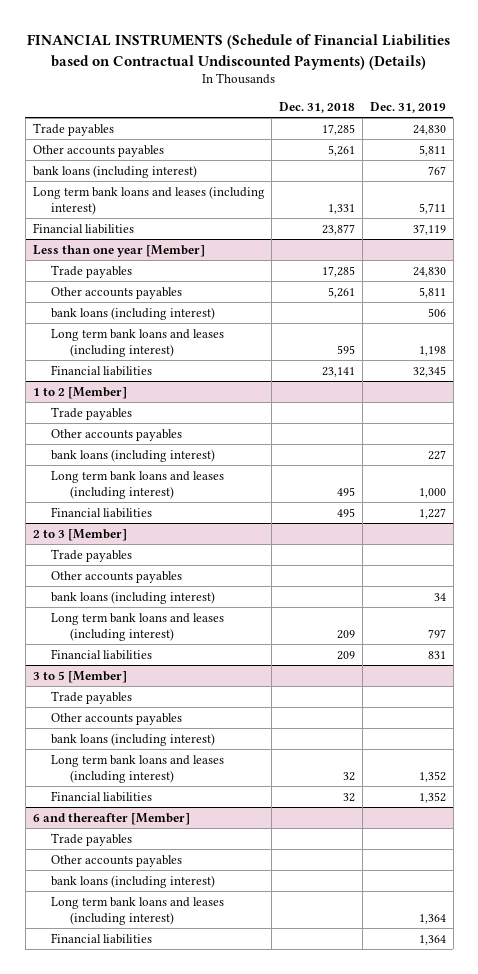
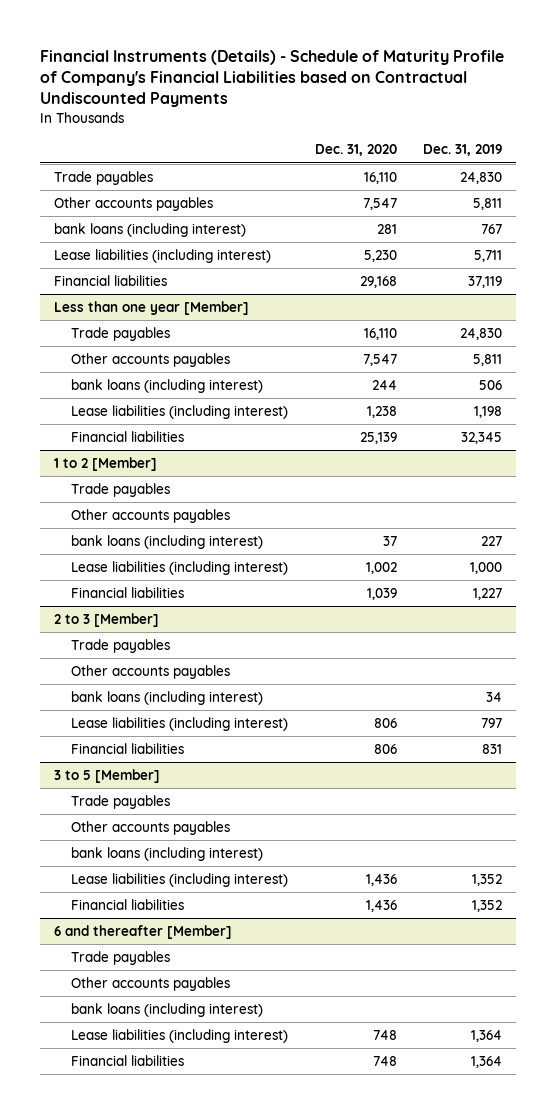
[27,34,451,70] FINANCIAL INSTRUMENTS (Schedule of Financial Liabilities based on Contractual Undiscounted Payments) (Details) -> [40,49,505,108] Financial Instruments (Details) - Schedule of Maturity Profile of Company's Financial Liabilities based on Contractual Undiscounted Payments
[279,101,356,113] Dec. 31, 2018 -> none
none -> [314,144,397,157] Dec. 31, 2020
[32,185,265,215] Long term bank loans and leases (including interest) -> [53,249,271,264] Lease liabilities (including interest)
[51,328,225,357] Long term bank loans and leases (including interest) -> [70,405,288,420] Lease liabilities (including interest)
[51,470,225,499] Long term bank loans and leases (including interest) -> [70,561,288,576] Lease liabilities (including interest)
[51,612,225,641] Long term bank loans and leases (including interest) -> [70,717,288,732] Lease liabilities (including interest)
[51,754,225,783] Long term bank loans and leases (including interest) -> [70,873,288,888] Lease liabilities (including interest)
[51,896,225,925] Long term bank loans and leases (including interest) -> [70,1029,288,1044] Lease liabilities (including interest)

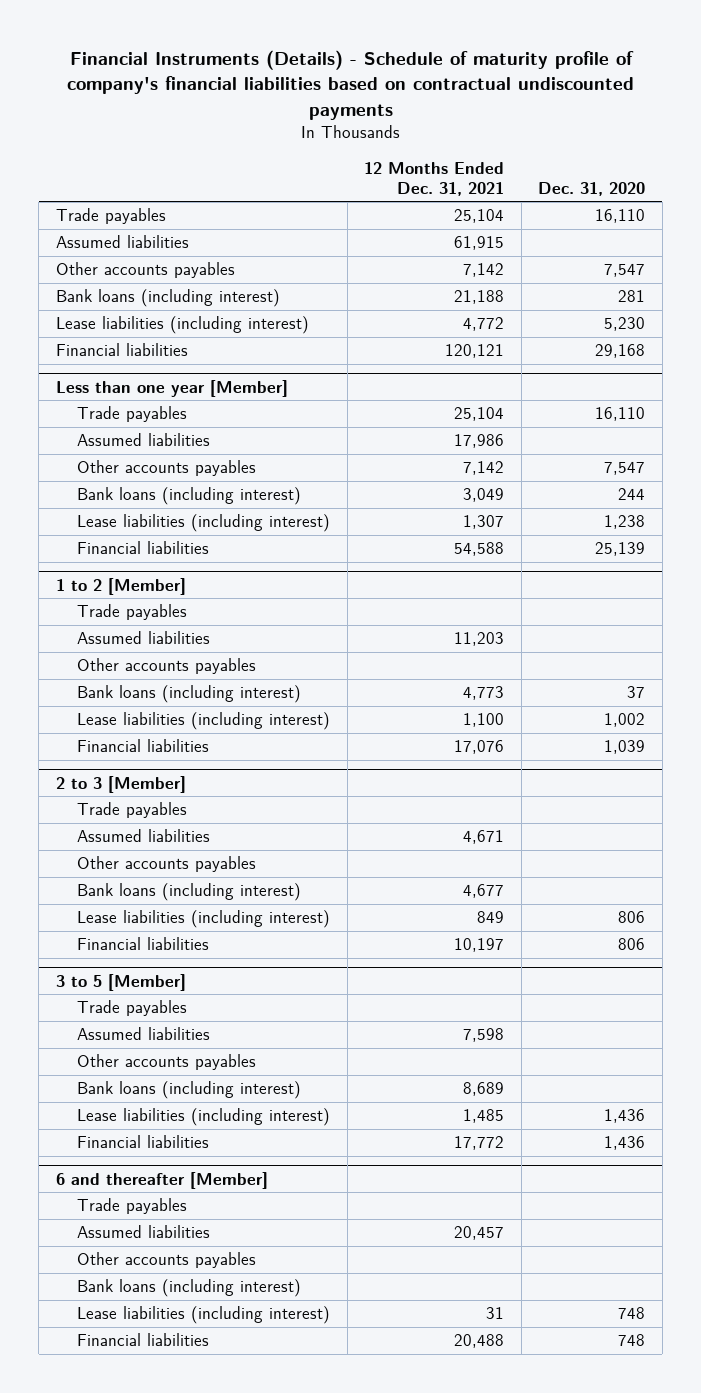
[40,49,505,108] Financial Instruments (Details) - Schedule of Maturity Profile of Company's Financial Liabilities based on Contractual Undiscounted Payments -> [66,49,634,121] Financial Instruments (Details) - Schedule of maturity profile of company's financial liabilities based on contractual undiscounted payments
[423,144,503,157] Dec. 31, 2019 -> none
none -> [364,162,505,196] 12 Months Ended Dec. 31, 2021
none -> [55,235,189,249] Assumed liabilities
[53,223,246,238] bank loans (including interest) -> [55,289,280,308] Bank loans (including interest)
none -> [77,433,211,447] Assumed liabilities
[70,379,263,394] bank loans (including interest) -> [77,487,302,506] Bank loans (including interest)
none -> [77,631,211,645] Assumed liabilities
[70,535,263,550] bank loans (including interest) -> [77,685,302,704] Bank loans (including interest)
none -> [77,829,211,843] Assumed liabilities
[70,691,263,706] bank loans (including interest) -> [77,883,302,902] Bank loans (including interest)
none -> [77,1027,211,1041] Assumed liabilities
[70,847,263,862] bank loans (including interest) -> [77,1081,302,1100] Bank loans (including interest)
none -> [77,1225,211,1239] Assumed liabilities
[70,1003,263,1018] bank loans (including interest) -> [77,1279,302,1298] Bank loans (including interest)

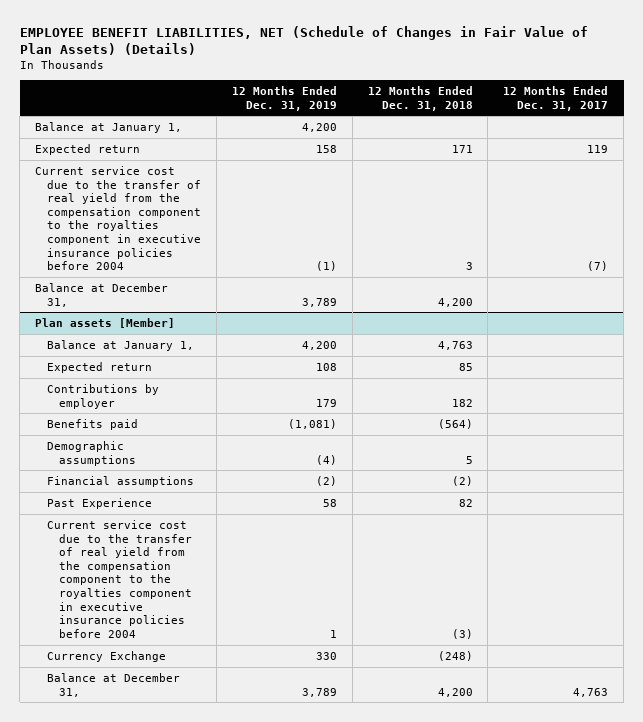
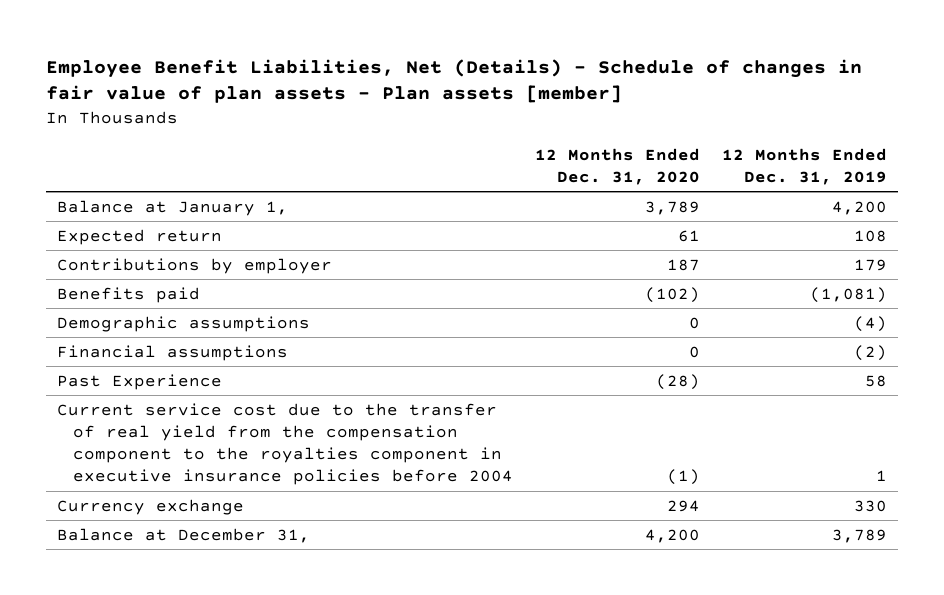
[19,25,588,56] EMPLOYEE BENEFIT LIABILITIES, NET (Schedule of Changes in Fair Value of Plan Assets) (Details) -> [45,58,862,104] Employee Benefit Liabilities, Net (Details) - Schedule of changes in fair value of plan assets - Plan assets [member]
[367,85,473,111] 12 Months Ended Dec. 31, 2018 -> none
[503,85,609,111] 12 Months Ended Dec. 31, 2017 -> none
none -> [535,147,701,185] 12 Months Ended Dec. 31, 2020
[35,143,141,155] Expected return -> none
[35,165,202,271] Current service cost due to the transfer of real yield from the compensation component to the royalties component in executive insurance policies before 2004 -> none
[35,282,169,307] Balance at December 31, -> none
[35,317,176,328] Plan assets [Member] -> none
[47,339,195,351] Balance at January 1, -> none
[47,650,167,662] Currency Exchange -> [56,498,244,515] Currency exchange

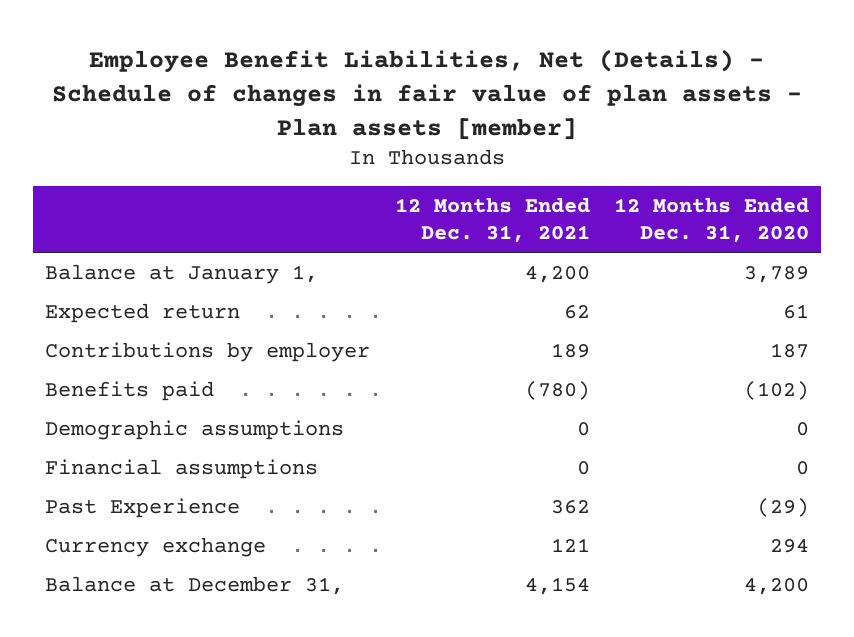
[722,147,888,185] 12 Months Ended Dec. 31, 2019 -> none
none -> [394,197,590,243] 12 Months Ended Dec. 31, 2021
[56,402,514,485] Current service cost due to the transfer of real yield from the compensation component to the royalties component in executive insurance policies before 2004 -> none
[656,373,701,390] (28) -> [757,498,810,518] (29)

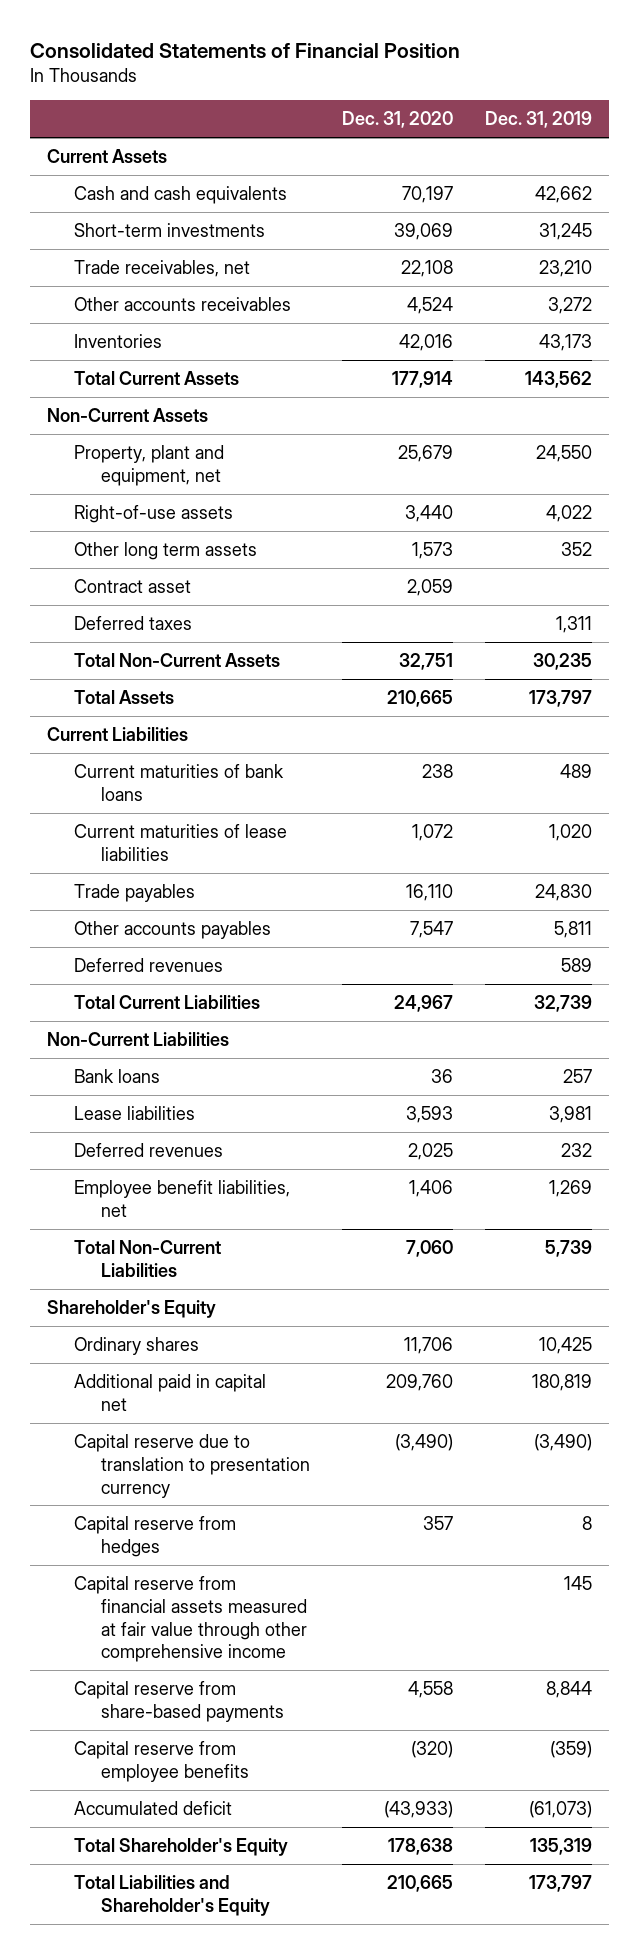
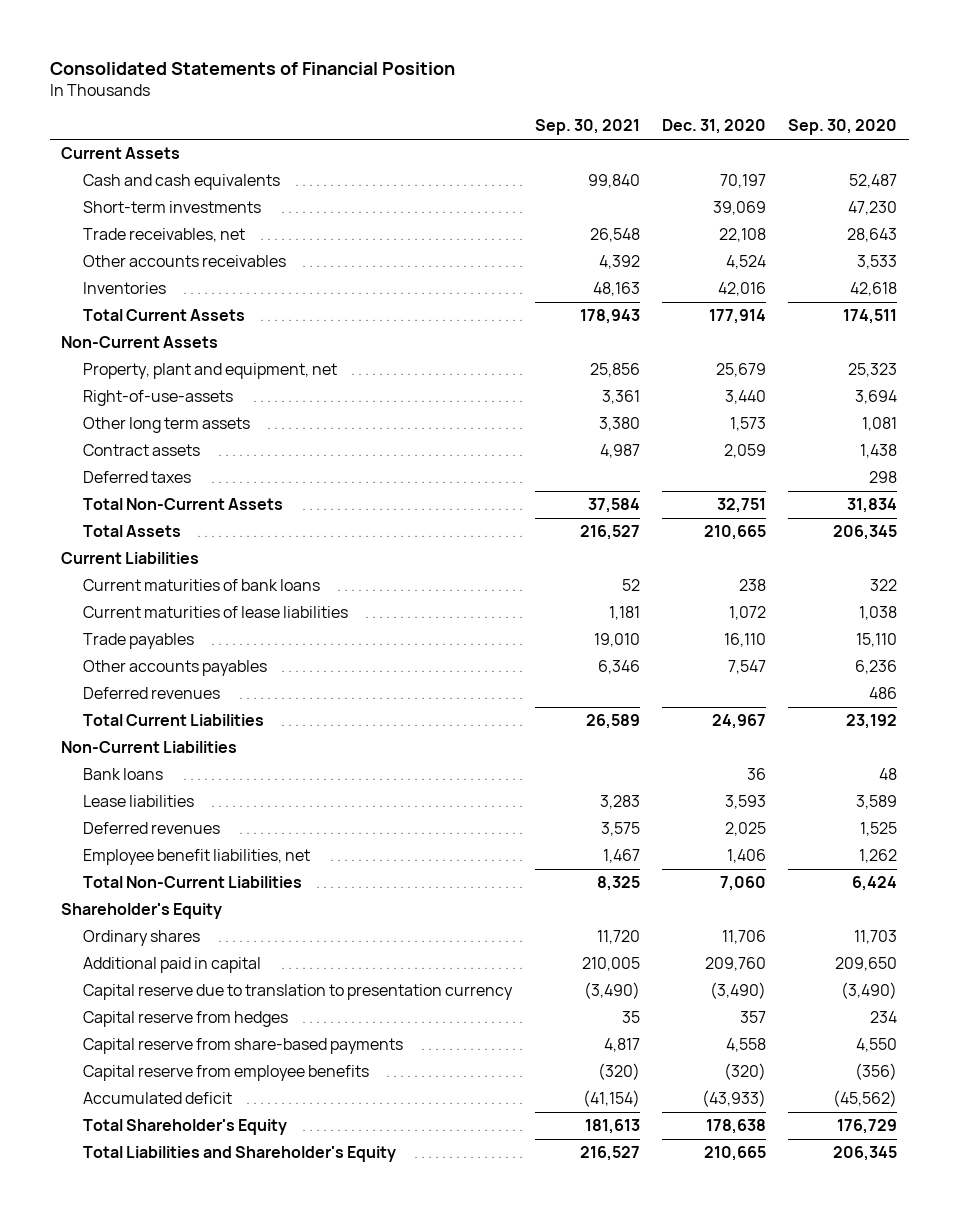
[485,111,593,129] Dec. 31, 2019 -> none
none -> [534,119,640,136] Sep. 30, 2021
none -> [788,119,898,136] Sep. 30, 2020
[73,504,233,523] Right-of-use assets -> [83,390,234,407] Right-of-use-assets
[73,578,191,593] Contract asset -> [83,444,201,457] Contract assets
[73,1373,266,1411] Additional paid in capital net -> [83,957,262,974] Additional paid in capital
[73,1575,308,1663] Capital reserve from financial assets measured at fair value through other comprehensive income -> none

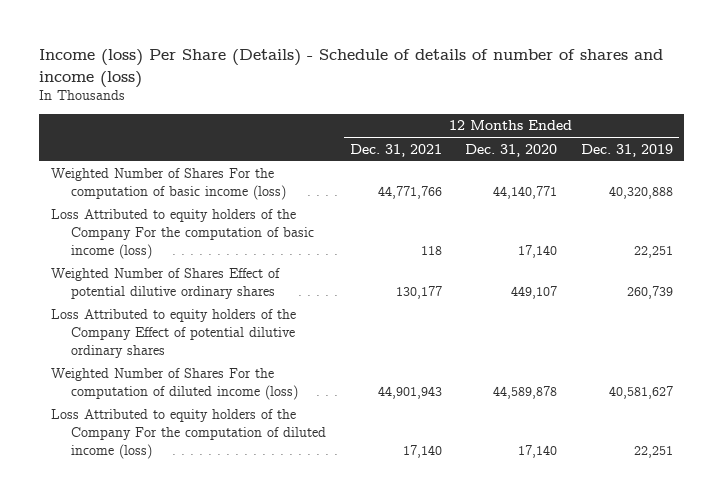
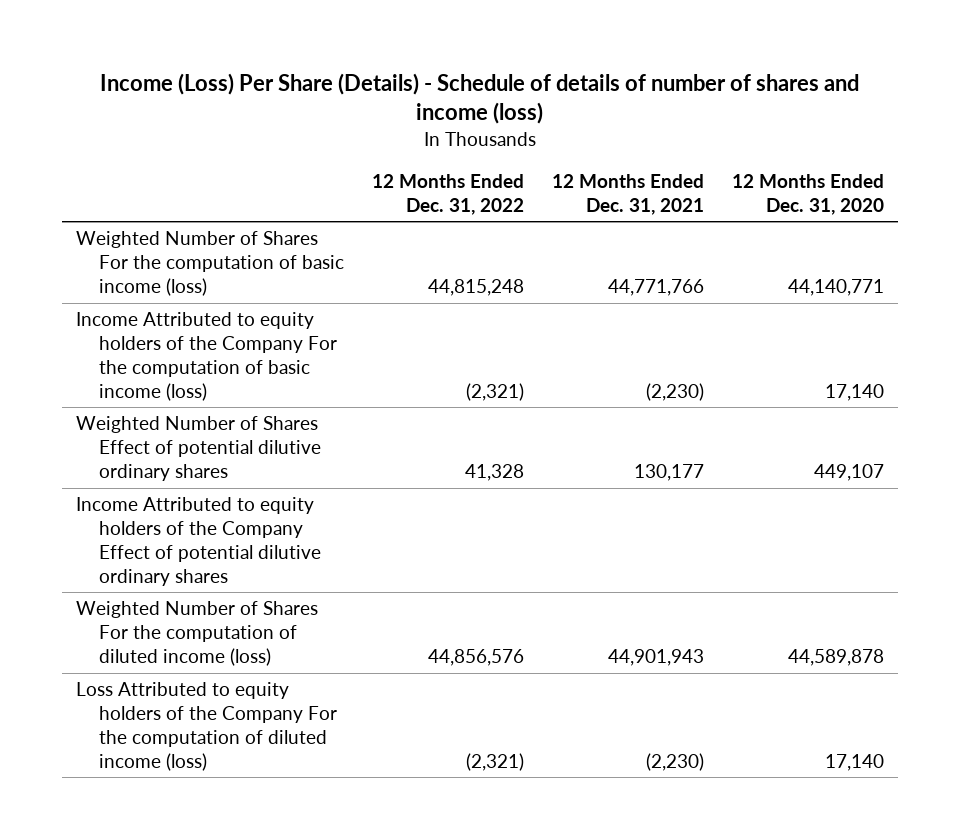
[38,49,663,88] Income (loss) Per Share (Details) - Schedule of details of number of shares and income (loss) -> [99,72,859,125] Income (Loss) Per Share (Details) - Schedule of details of number of shares and income (loss)
[580,143,673,157] Dec. 31, 2019 -> none
none -> [371,173,524,215] 12 Months Ended Dec. 31, 2022
[50,209,315,259] Loss Attributed to equity holders of the Company For the computation of basic income (loss) -> [75,312,338,401] Income Attributed to equity holders of the Company For the computation of basic income (loss)
[420,245,442,255] 118 -> [645,382,704,401] (2,230)
[50,309,296,358] Loss Attributed to equity holders of the Company Effect of potential dilutive ordinary shares -> [75,497,322,586] Income Attributed to equity holders of the Company Effect of potential dilutive ordinary shares
[402,444,442,458] 17,140 -> [645,752,704,771] (2,230)

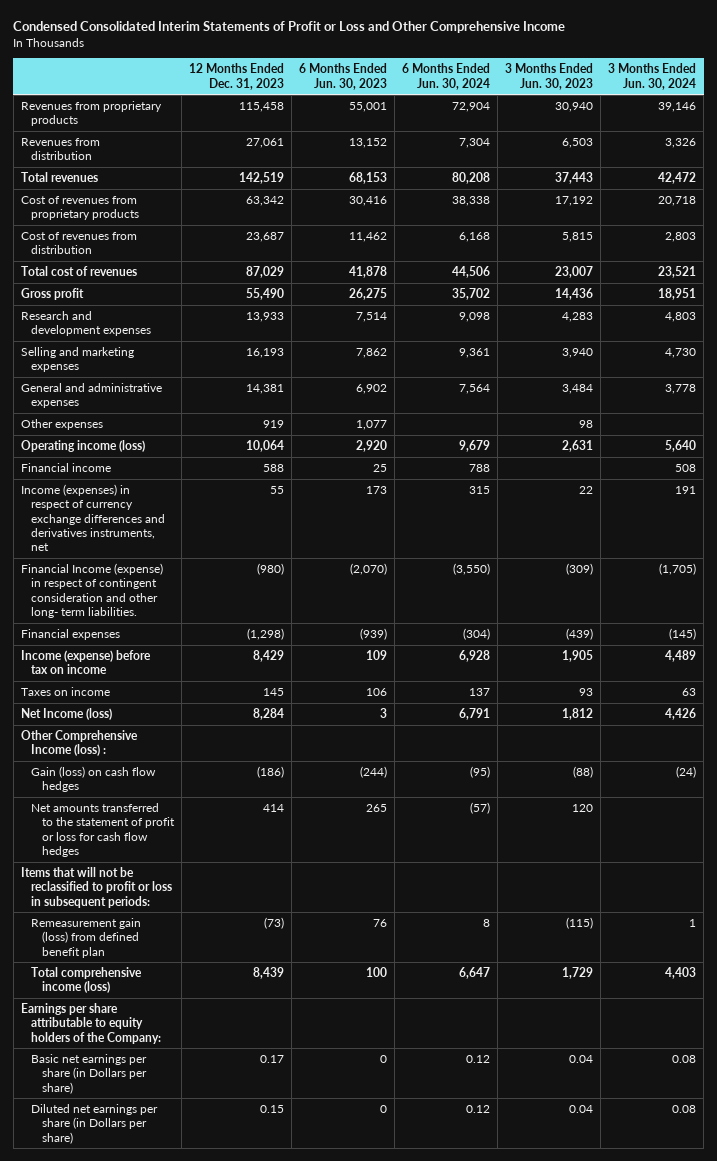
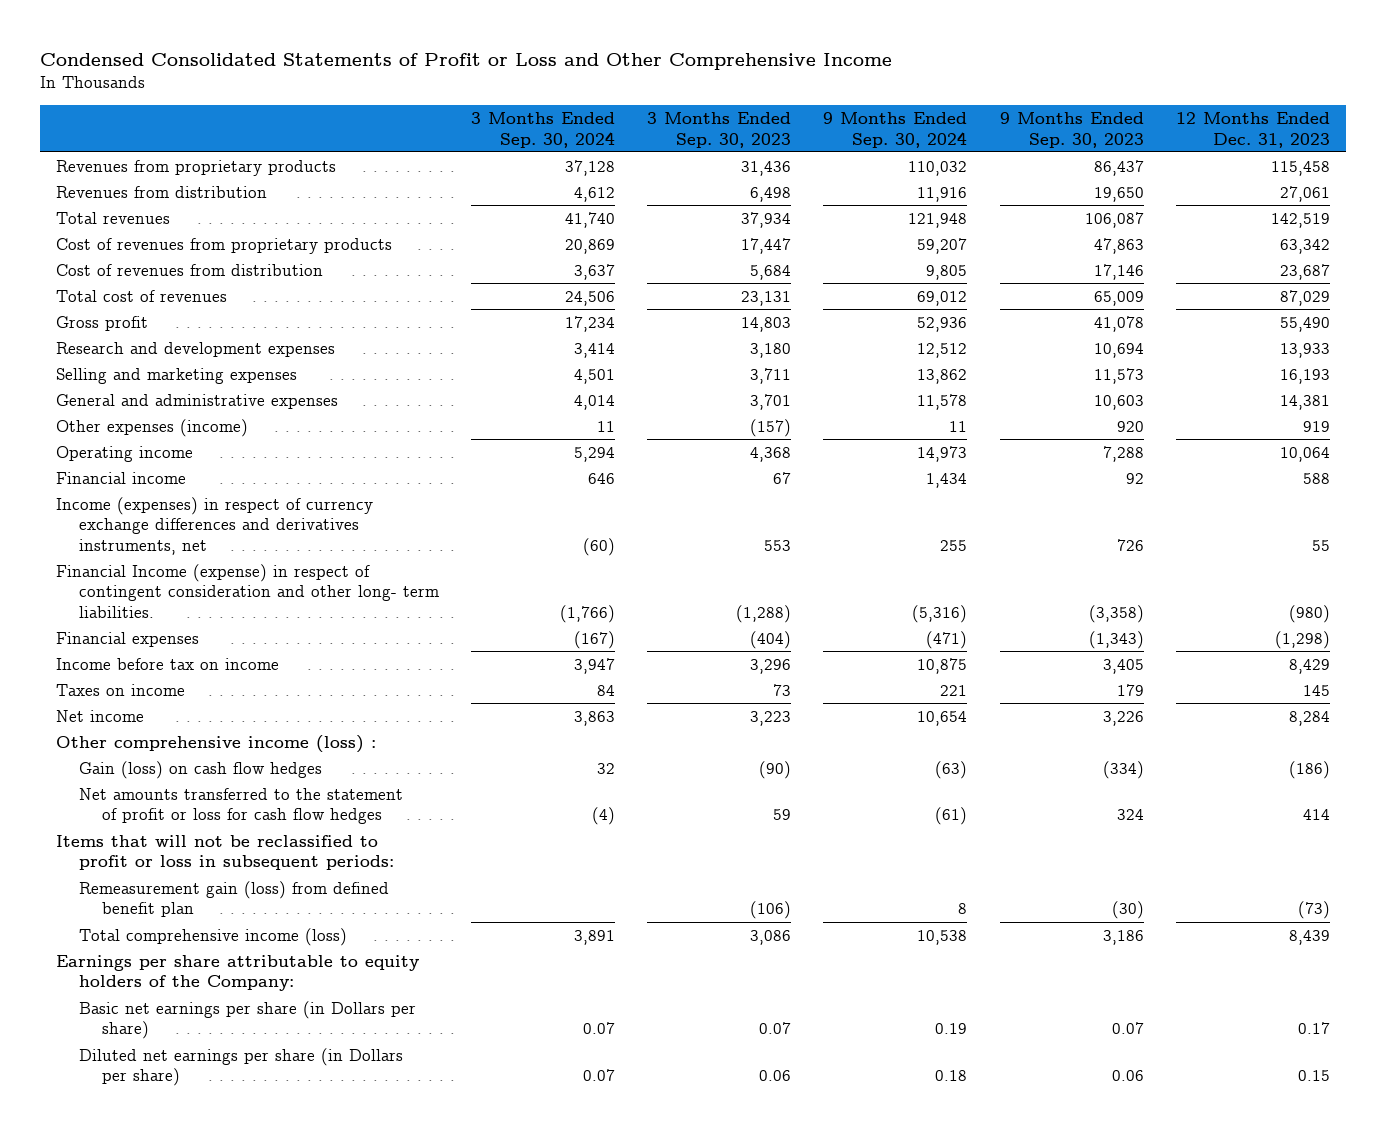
[13,21,566,34] Condensed Consolidated Interim Statements of Profit or Loss and Other Comprehensive Income -> [39,52,892,70] Condensed Consolidated Statements of Profit or Loss and Other Comprehensive Income
[299,63,388,90] 6 Months Ended Jun. 30, 2023 -> none
[402,63,491,90] 6 Months Ended Jun. 30, 2024 -> none
[505,63,594,90] 3 Months Ended Jun. 30, 2023 -> none
[608,63,697,90] 3 Months Ended Jun. 30, 2024 -> none
none -> [470,111,615,148] 3 Months Ended Sep. 30, 2024
none -> [647,111,792,148] 3 Months Ended Sep. 30, 2023
none -> [823,111,968,148] 9 Months Ended Sep. 30, 2024
none -> [999,111,1144,148] 9 Months Ended Sep. 30, 2023
[20,419,103,431] Other expenses -> [55,418,248,437] Other expenses (income)
[20,440,145,453] Operating income (loss) -> [55,445,193,462] Operating income
[20,650,151,675] Income (expense) before tax on income -> [55,657,279,670] Income before tax on income
[20,708,112,721] Net Income (loss) -> [55,709,144,722] Net income
[20,730,138,757] Other Comprehensive Income (loss) : -> [55,734,376,753] Other comprehensive income (loss) :

